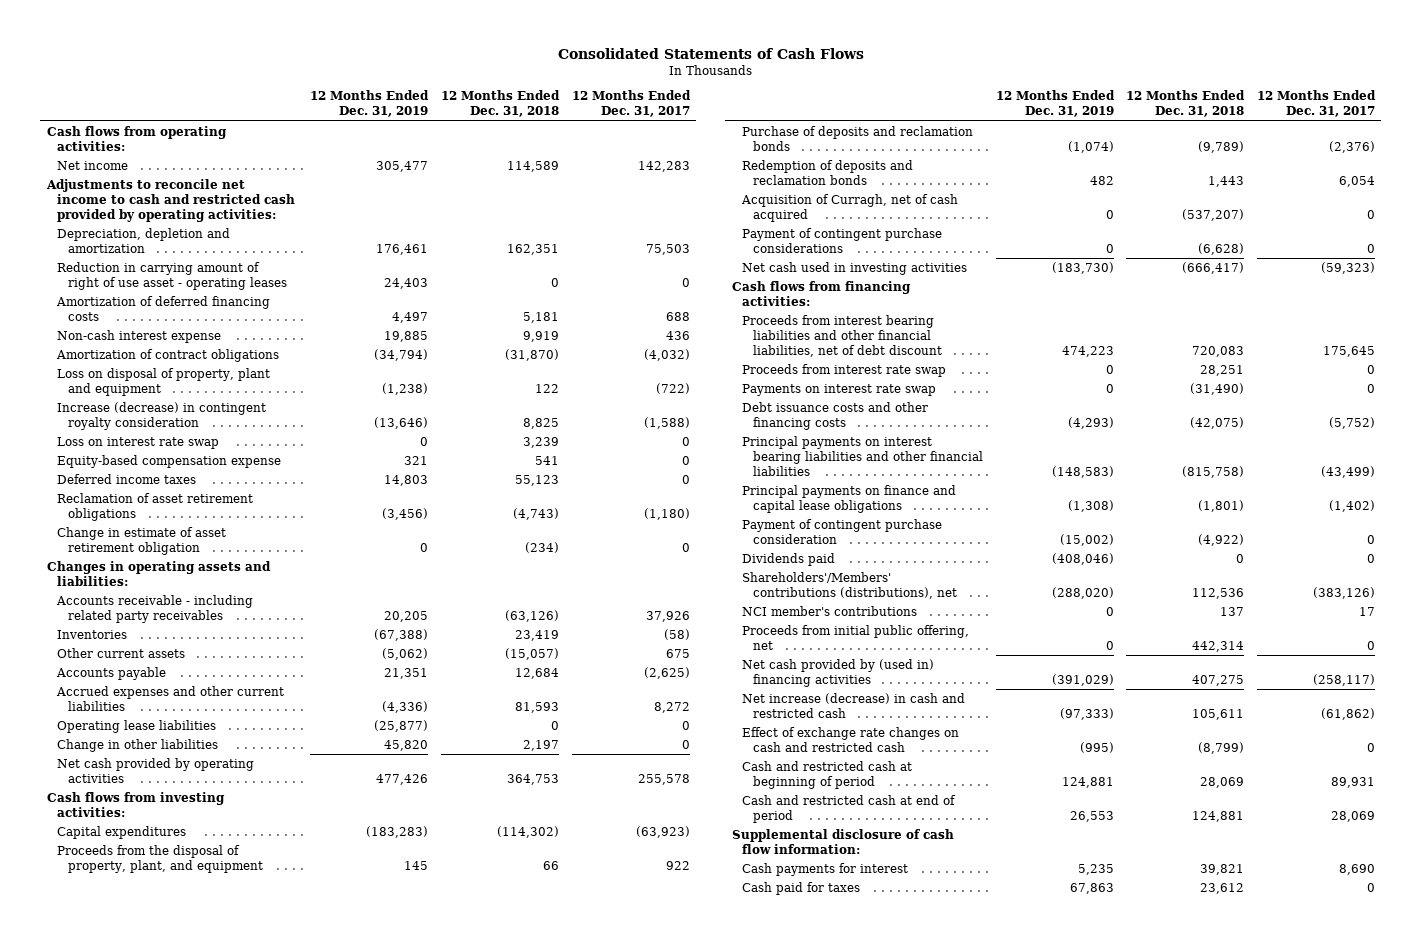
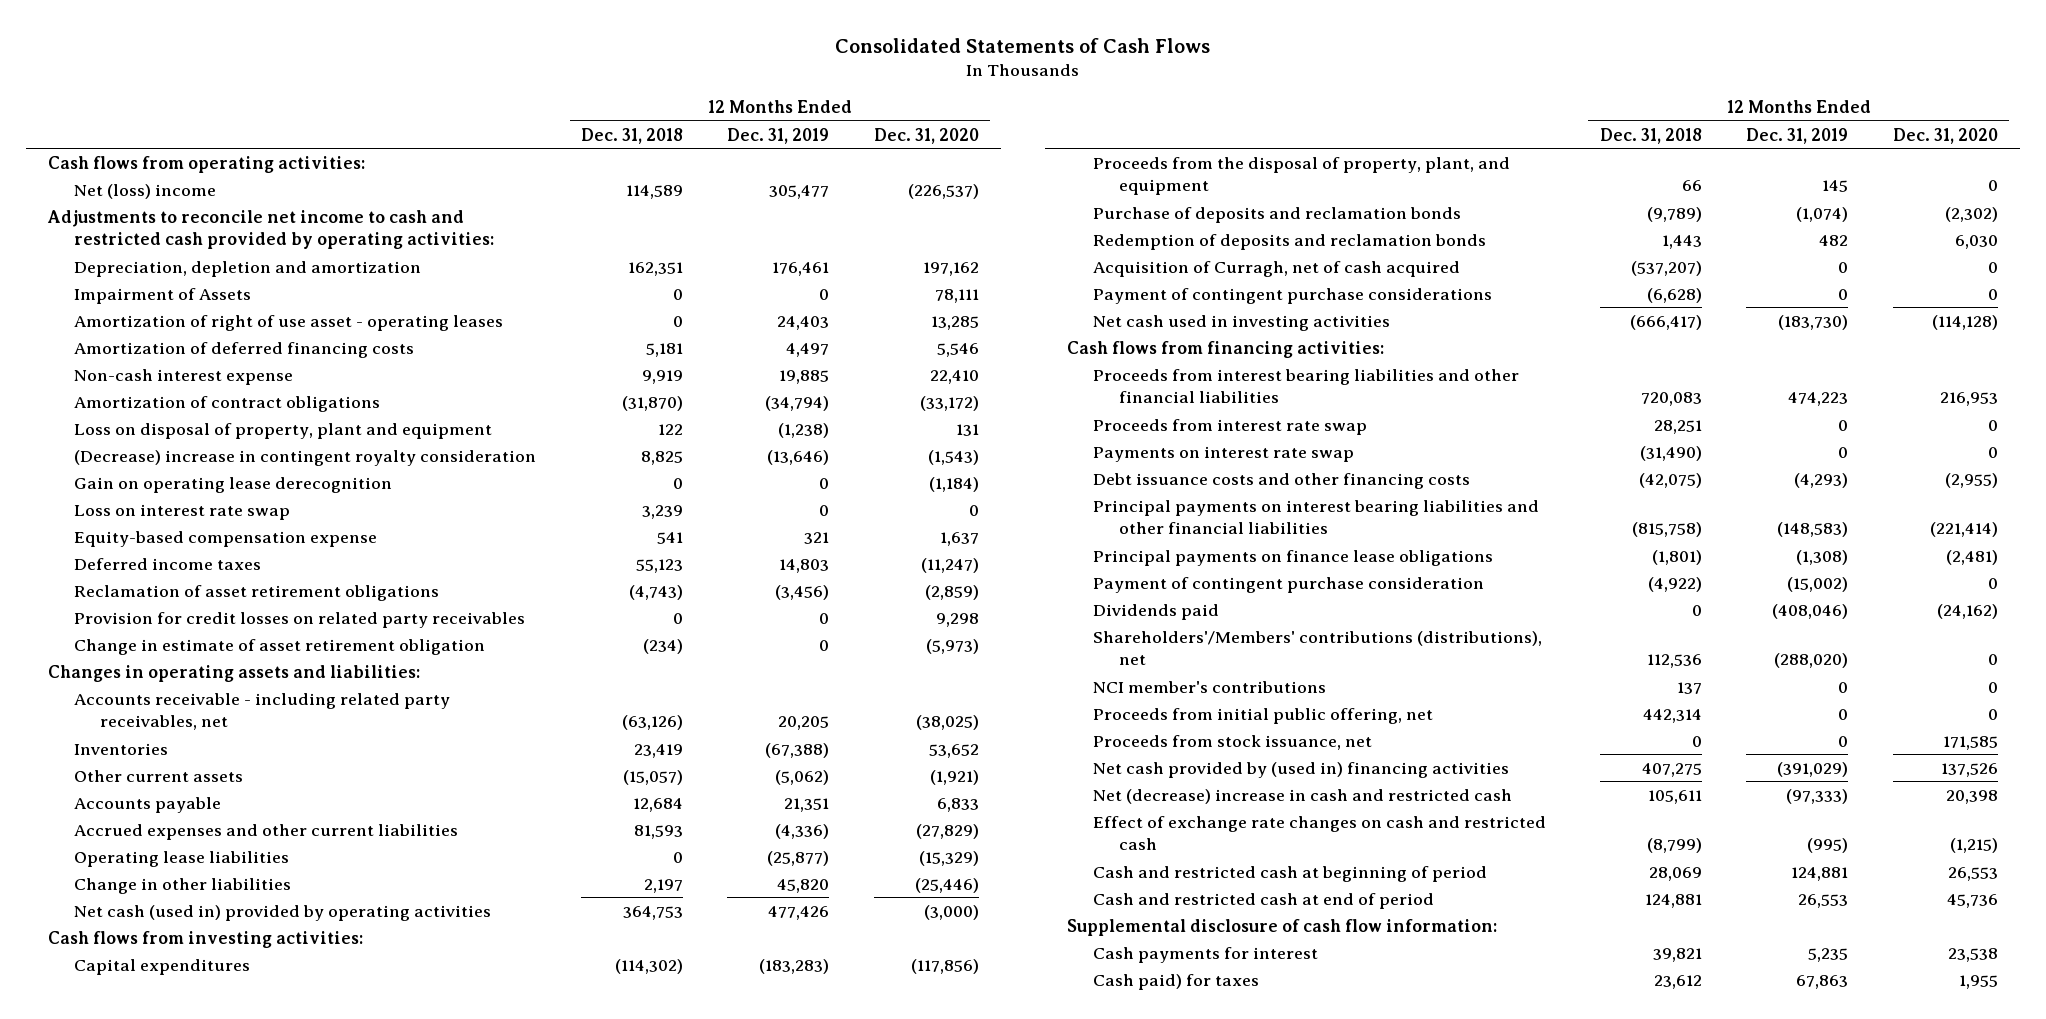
[571,90,691,118] 12 Months Ended Dec. 31, 2017 -> none
none -> [874,127,980,144] Dec. 31, 2020
[57,160,129,170] Net income -> [74,183,217,199] Net (loss) income
none -> [74,287,252,304] Impairment of Assets
[57,261,287,290] Reduction in carrying amount of right of use asset - operating leases -> [74,314,504,331] Amortization of right of use asset - operating leases
[57,401,267,430] Increase (decrease) in contingent royalty consideration -> [74,449,537,466] (Decrease) increase in contingent royalty consideration
none -> [74,476,393,493] Gain on operating lease derecognition
none -> [74,611,526,628] Provision for credit losses on related party receivables
[56,594,254,623] Accounts receivable - including related party receivables -> [74,692,451,730] Accounts receivable - including related party receivables, net
[57,757,255,783] Net cash provided by operating activities -> [74,904,492,921] Net cash (used in) provided by operating activities
[742,314,943,357] Proceeds from interest bearing liabilities and other financial liabilities, net of debt discount -> [1092,368,1519,403] Proceeds from interest bearing liabilities and other financial liabilities
[742,484,957,513] Principal payments on finance and capital lease obligations -> [1092,549,1493,566] Principal payments on finance lease obligations
none -> [1092,734,1372,750] Proceeds from stock issuance, net
[742,692,966,718] Net increase (decrease) in cash and restricted cash -> [1092,788,1512,804] Net (decrease) increase in cash and restricted cash
[742,881,861,895] Cash paid for taxes -> [1092,973,1259,990] Cash paid) for taxes

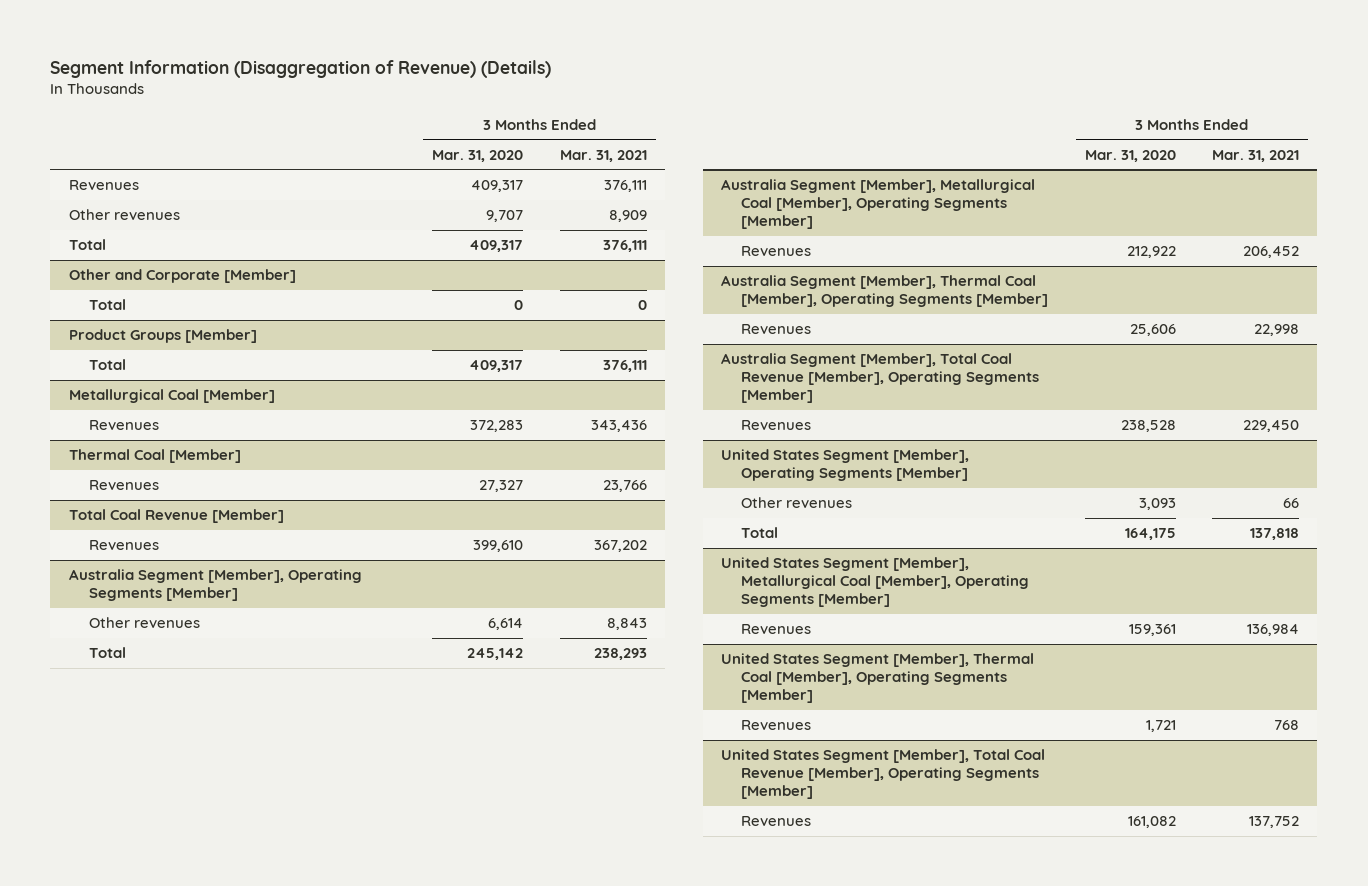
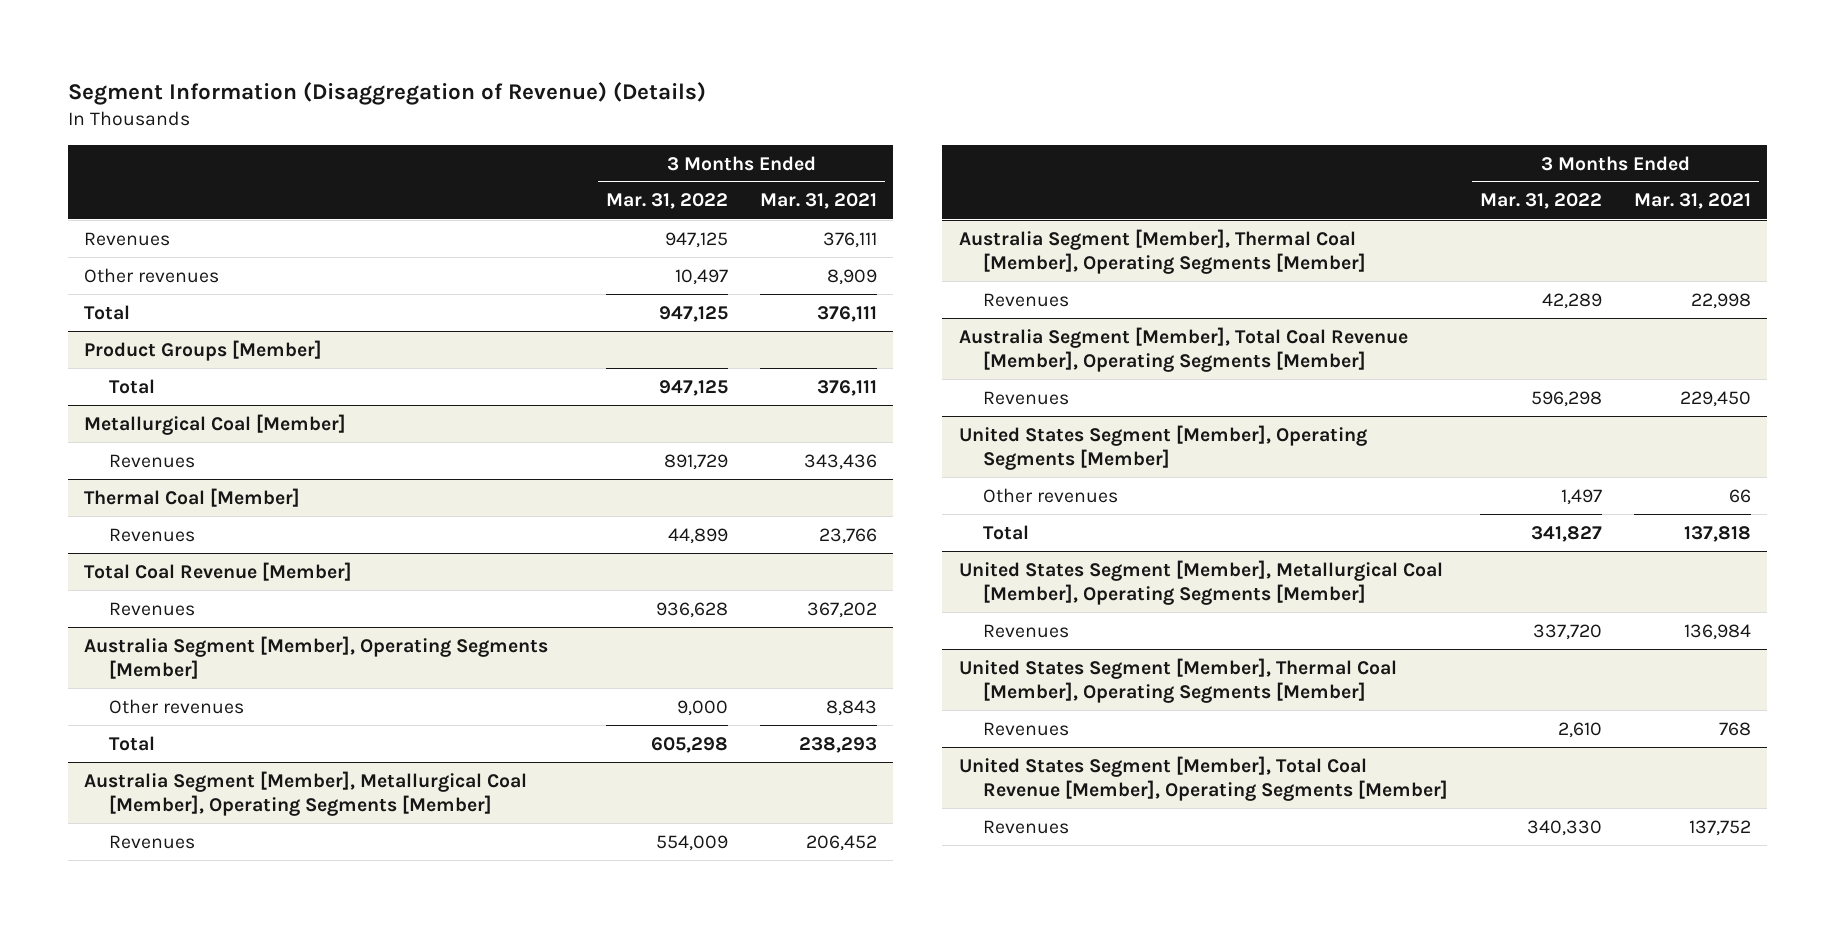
[432,149,524,162] Mar. 31, 2020 -> none
none -> [605,193,728,210] Mar. 31, 2022
[68,269,296,284] Other and Corporate [Member] -> none
[88,299,126,311] Total -> none

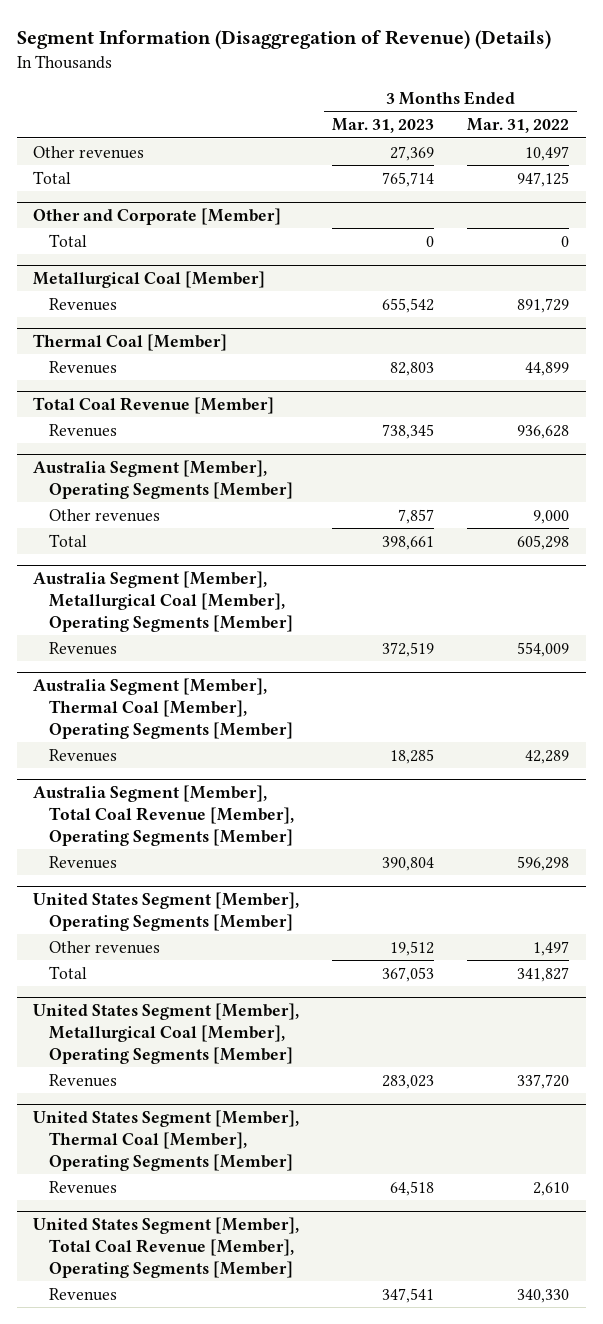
[760,193,878,210] Mar. 31, 2021 -> none
none -> [332,118,435,134] Mar. 31, 2023
[84,231,171,246] Revenues -> none
[84,339,323,361] Product Groups [Member] -> none
none -> [33,207,282,225] Other and Corporate [Member]
[658,379,728,396] 947,125 -> [561,235,570,247] 0

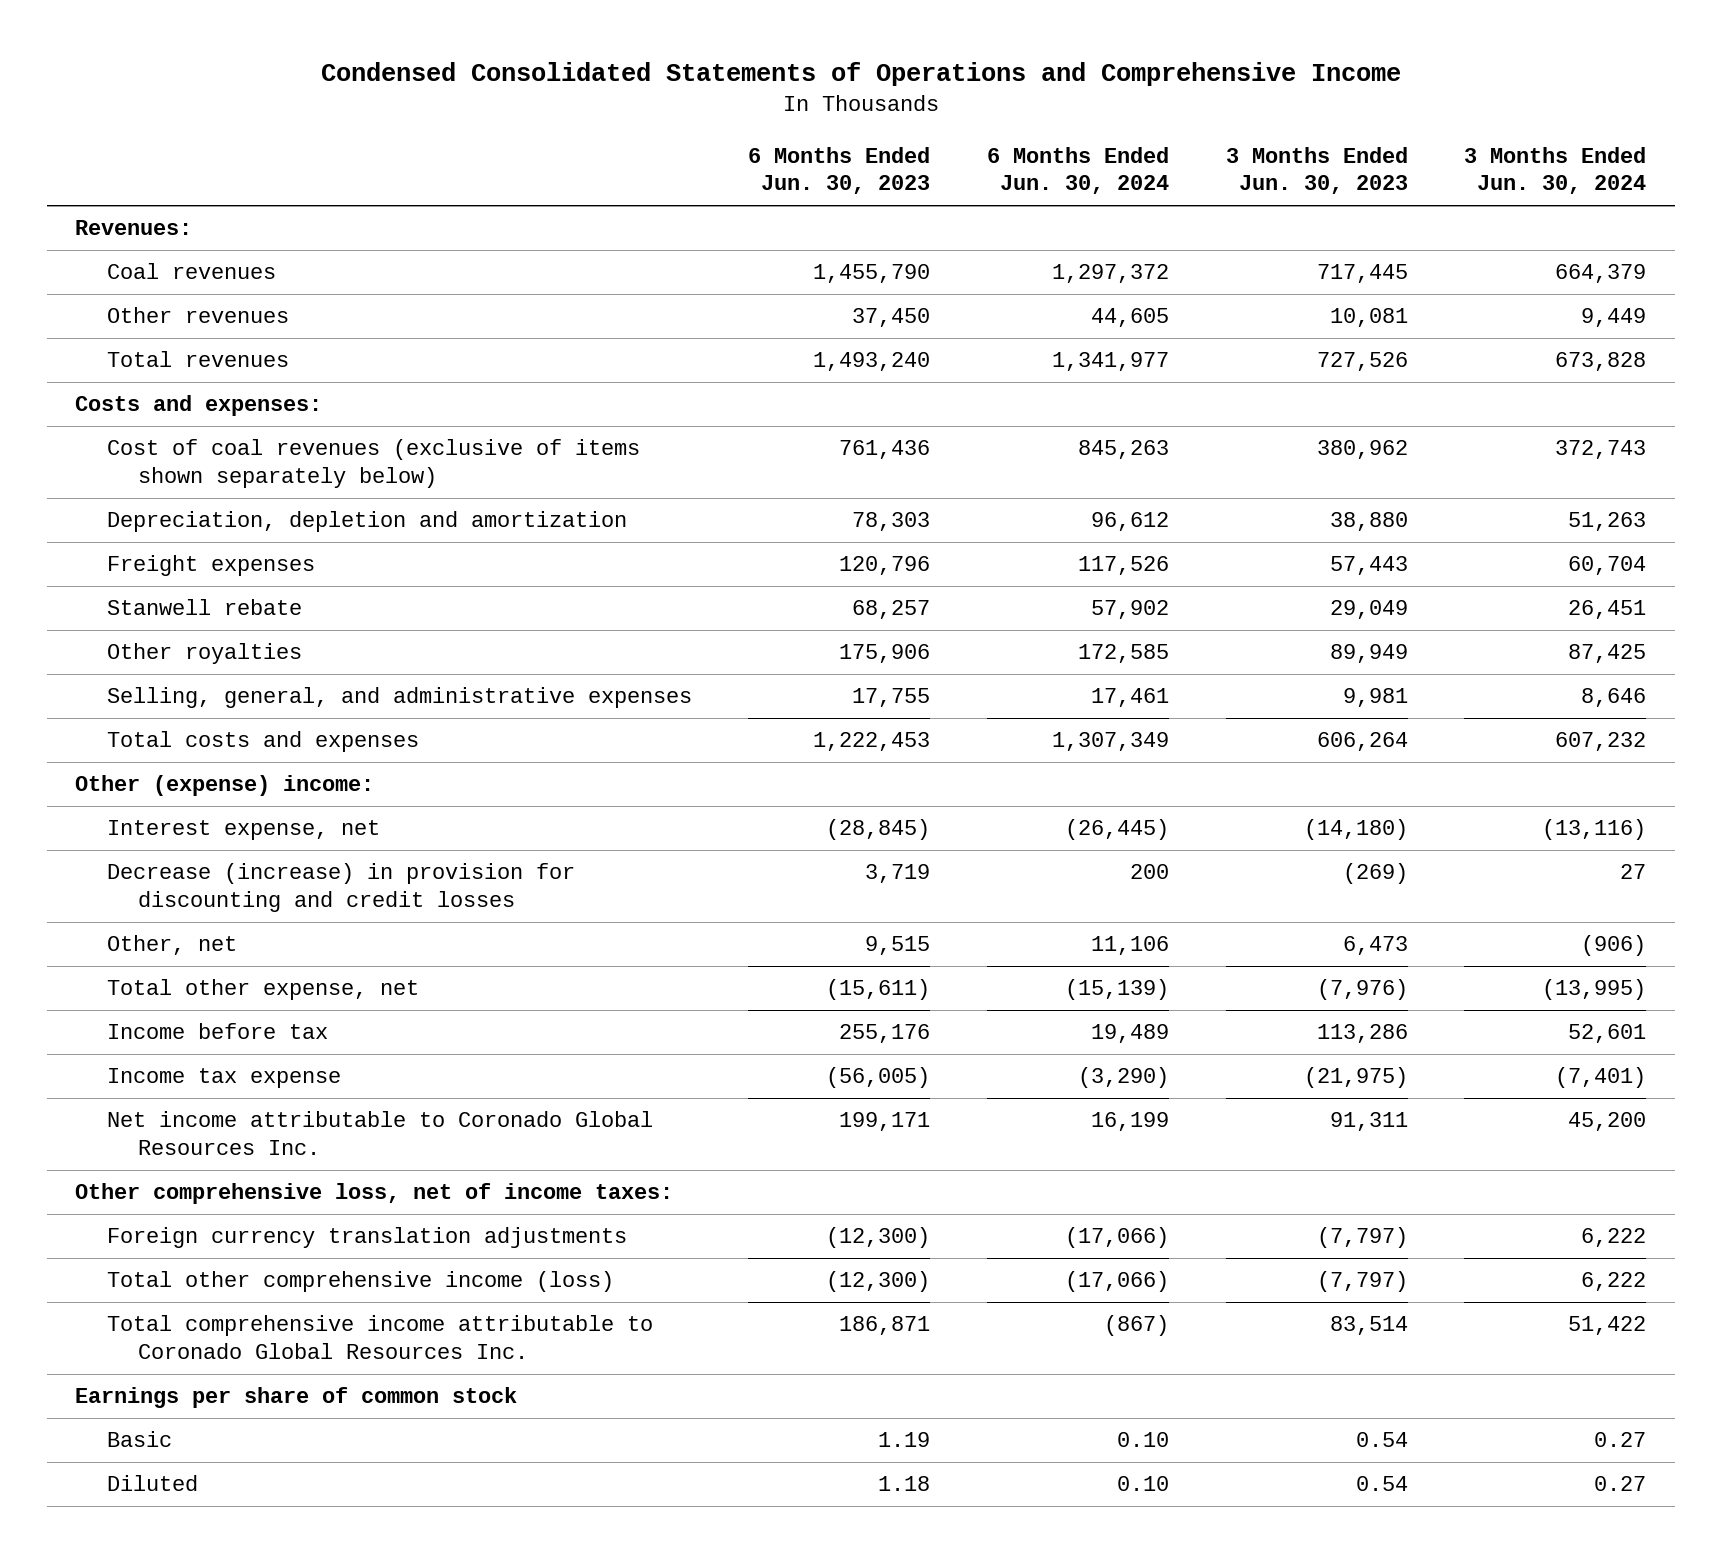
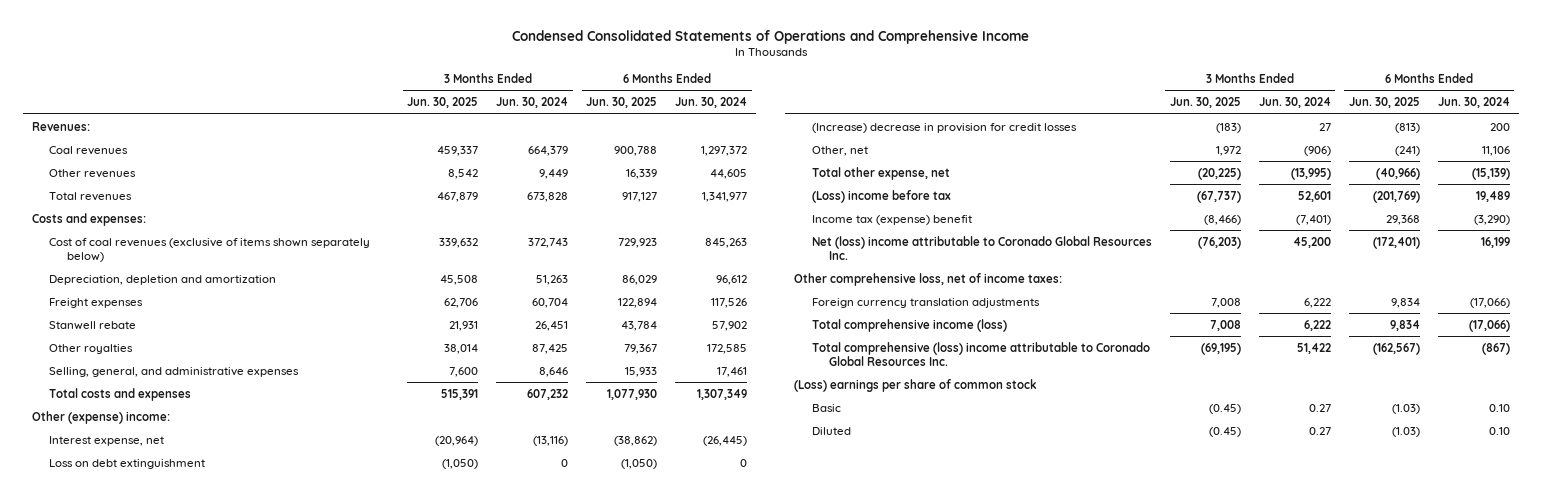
[748,146,931,195] 6 Months Ended Jun. 30, 2023 -> none
[1225,146,1408,195] 3 Months Ended Jun. 30, 2023 -> none
none -> [407,97,479,109] Jun. 30, 2025
none -> [586,97,658,109] Jun. 30, 2025
none -> [49,458,206,469] Loss on debt extinguishment
[106,863,575,912] Decrease (increase) in provision for discounting and credit losses -> [811,122,1077,133] (Increase) decrease in provision for credit losses
[106,1023,328,1040] Income before tax -> [811,189,951,203] (Loss) income before tax
[106,1068,341,1089] Income tax expense -> [811,214,972,225] Income tax (expense) benefit
[106,1111,653,1155] Net income attributable to Coronado Global Resources Inc. -> [811,235,1152,260] Net (loss) income attributable to Coronado Global Resources Inc.
[106,1271,614,1293] Total other comprehensive income (loss) -> [811,318,1007,332] Total comprehensive income (loss)
[106,1315,653,1359] Total comprehensive income attributable to Coronado Global Resources Inc. -> [811,341,1150,366] Total comprehensive (loss) income attributable to Coronado Global Resources Inc.
[75,1387,518,1409] Earnings per share of common stock -> [794,378,1038,392] (Loss) earnings per share of common stock

